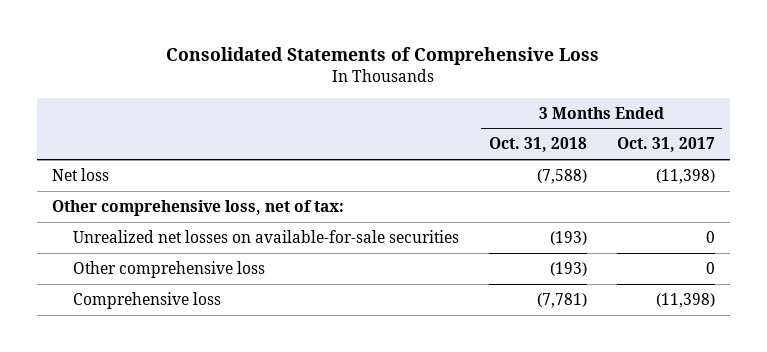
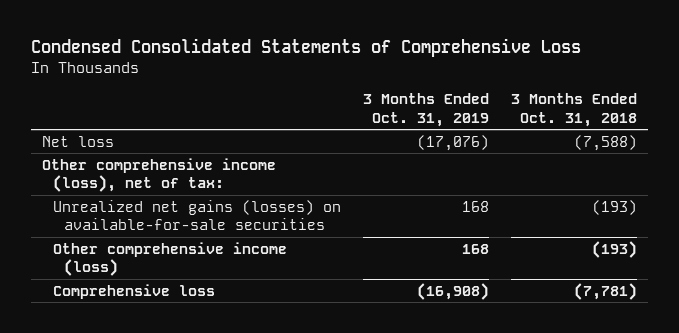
[166,47,600,66] Consolidated Statements of Comprehensive Loss -> [30,38,581,58] Condensed Consolidated Statements of Comprehensive Loss
[616,137,715,153] Oct. 31, 2017 -> none
none -> [362,93,489,128] 3 Months Ended Oct. 31, 2019
[52,199,345,216] Other comprehensive loss, net of tax: -> [41,157,276,193] Other comprehensive income (loss), net of tax:
[73,229,460,243] Unrealized net losses on available-for-sale securities -> [52,199,341,231] Unrealized net gains (losses) on available-for-sale securities
[73,260,266,278] Other comprehensive loss -> [52,241,287,277] Other comprehensive income (loss)

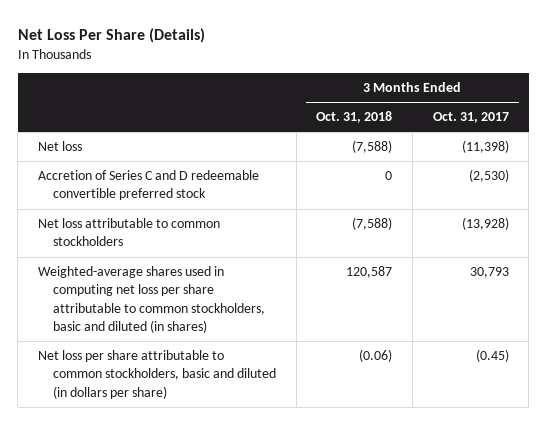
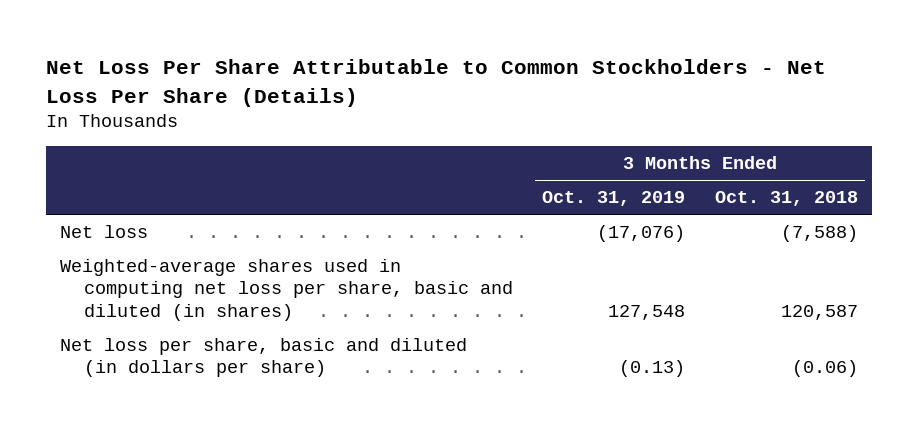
[17,27,205,43] Net Loss Per Share (Details) -> [45,59,826,107] Net Loss Per Share Attributable to Common Stockholders - Net Loss Per Share (Details)
[432,112,509,124] Oct. 31, 2017 -> none
none -> [542,191,686,207] Oct. 31, 2019
[37,170,259,201] Accretion of Series C and D redeemable convertible preferred stock -> none
[37,218,220,247] Net loss attributable to common stockholders -> none
[37,266,266,333] Weighted-average shares used in computing net loss per share attributable to common stockholders, basic and diluted (in shares) -> [60,259,513,321] Weighted-average shares used in computing net loss per share, basic and diluted (in shares)
[37,350,277,399] Net loss per share attributable to common stockholders, basic and diluted (in dollars per share) -> [60,338,468,378] Net loss per share, basic and diluted (in dollars per share)

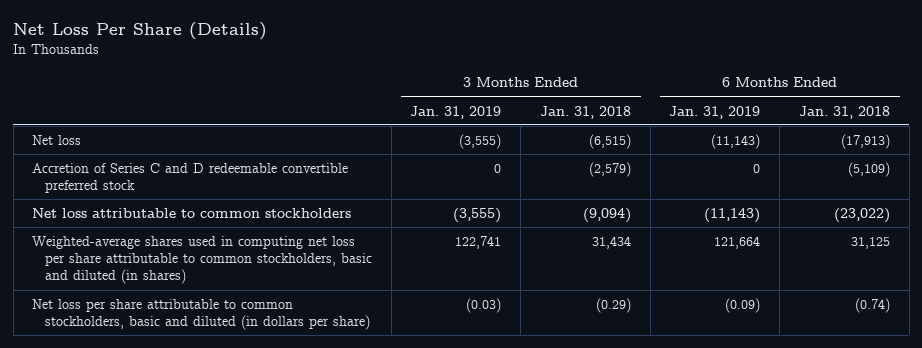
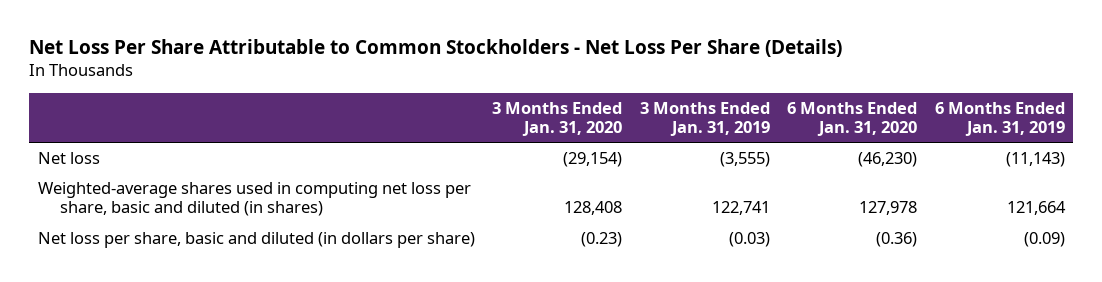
[13,22,268,41] Net Loss Per Share (Details) -> [28,39,842,58] Net Loss Per Share Attributable to Common Stockholders - Net Loss Per Share (Details)
[539,105,631,119] Jan. 31, 2018 -> none
[799,105,891,119] Jan. 31, 2018 -> none
none -> [492,101,623,137] 3 Months Ended Jan. 31, 2020
none -> [787,101,918,137] 6 Months Ended Jan. 31, 2020
[32,162,349,194] Accretion of Series C and D redeemable convertible preferred stock -> none
[32,207,352,218] Net loss attributable to common stockholders -> none
[32,235,372,285] Weighted-average shares used in computing net loss per share attributable to common stockholders, basic and diluted (in shares) -> [37,181,471,217] Weighted-average shares used in computing net loss per share, basic and diluted (in shares)
[32,298,370,331] Net loss per share attributable to common stockholders, basic and diluted (in dollars per share) -> [37,231,475,248] Net loss per share, basic and diluted (in dollars per share)

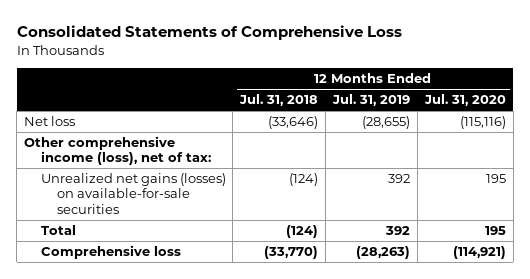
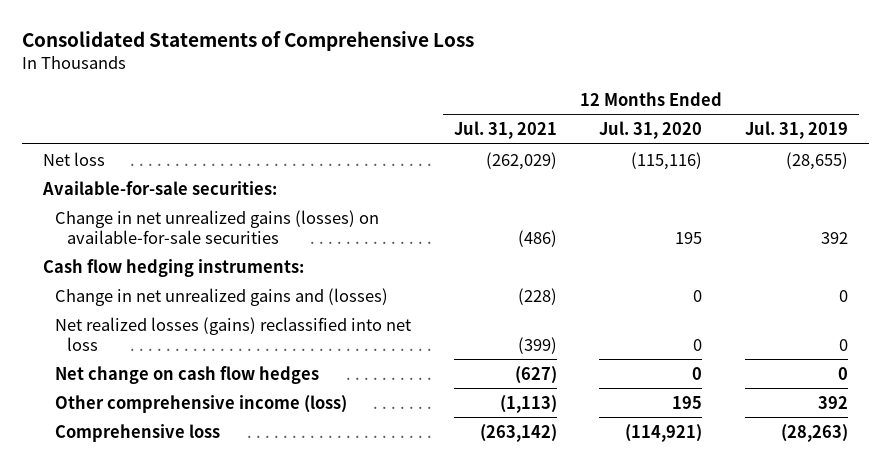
[239,94,319,107] Jul. 31, 2018 -> none
none -> [453,121,557,140] Jul. 31, 2021
[24,136,211,166] Other comprehensive income (loss), net of tax: -> [41,180,277,195] Available-for-sale securities:
[40,173,226,214] Unrealized net gains (losses) on available-for-sale securities -> [55,209,380,244] Change in net unrealized gains (losses) on available-for-sale securities
none -> [42,258,304,277] Cash flow hedging instruments:
none -> [55,287,389,306] Change in net unrealized gains and (losses)
none -> [55,316,412,351] Net realized losses (gains) reclassified into net loss
none -> [55,365,320,384] Net change on cash flow hedges
[40,225,76,236] Total -> [55,394,348,413] Other comprehensive income (loss)

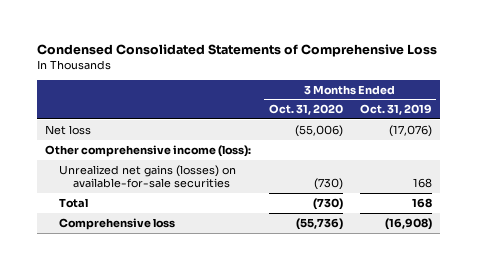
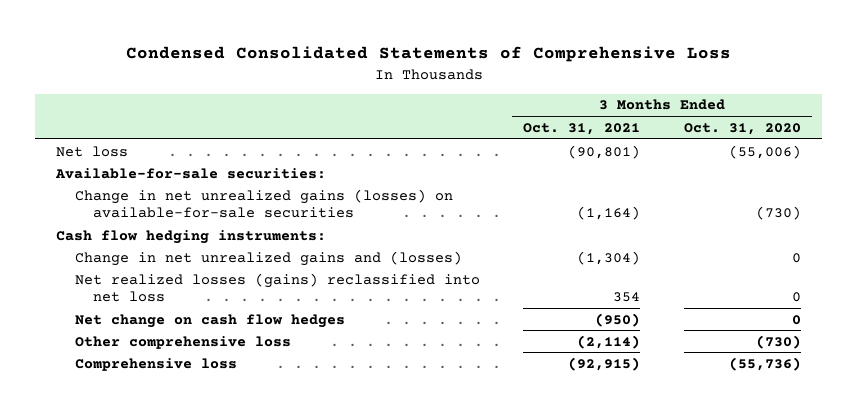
[359,104,432,116] Oct. 31, 2019 -> none
none -> [523,122,641,135] Oct. 31, 2021
[45,144,252,157] Other comprehensive income (loss): -> [55,167,327,179] Available-for-sale securities:
[59,164,237,189] Unrealized net gains (losses) on available-for-sale securities -> [74,188,453,219] Change in net unrealized gains (losses) on available-for-sale securities
none -> [56,229,327,244] Cash flow hedging instruments:
none -> [74,250,462,266] Change in net unrealized gains and (losses)
none -> [74,272,480,303] Net realized losses (gains) reclassified into net loss
none -> [74,313,345,328] Net change on cash flow hedges
[59,197,89,208] Total -> [74,335,291,349] Other comprehensive loss

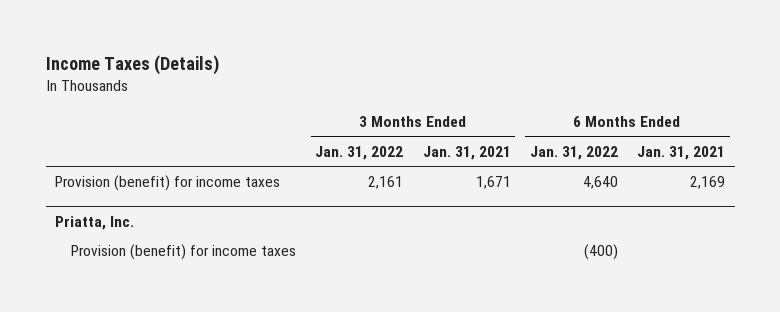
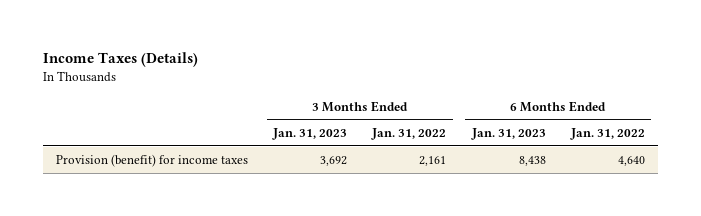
[422,145,511,160] Jan. 31, 2021 -> none
[637,145,726,160] Jan. 31, 2021 -> none
none -> [271,128,347,141] Jan. 31, 2023
none -> [470,128,546,141] Jan. 31, 2023
[55,216,135,231] Priatta, Inc. -> none
[71,244,297,261] Provision (benefit) for income taxes -> none

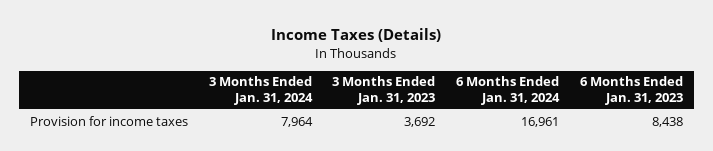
[371,128,447,141] Jan. 31, 2022 -> none
[569,128,645,141] Jan. 31, 2022 -> none
none -> [208,76,313,106] 3 Months Ended Jan. 31, 2024
none -> [456,76,561,106] 6 Months Ended Jan. 31, 2024
[55,154,248,168] Provision (benefit) for income taxes -> [29,115,188,126] Provision for income taxes

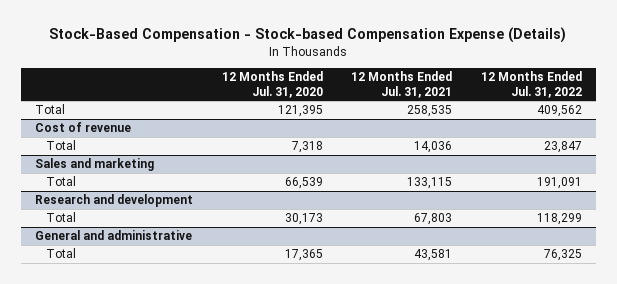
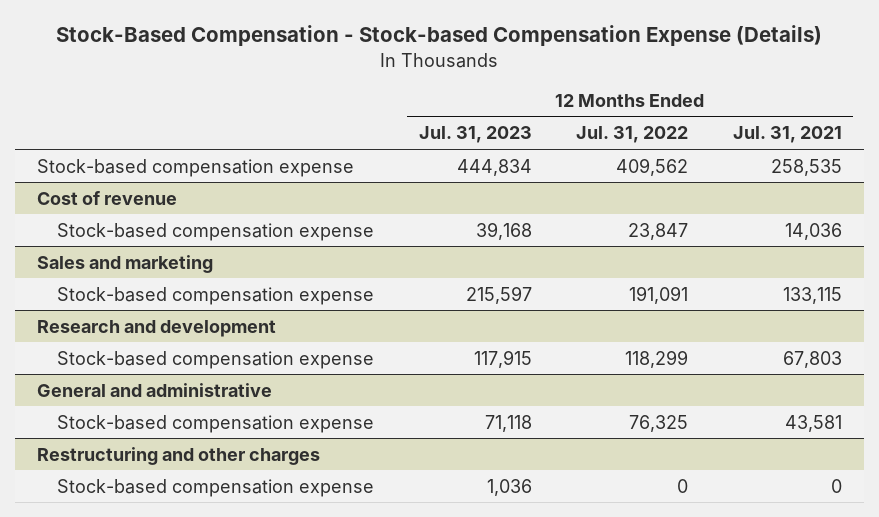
[221,71,323,98] 12 Months Ended Jul. 31, 2020 -> none
none -> [418,126,532,144] Jul. 31, 2023
[34,104,65,115] Total -> [37,158,355,177] Stock-based compensation expense
[46,140,77,151] Total -> [57,222,375,241] Stock-based compensation expense
[46,176,77,187] Total -> [57,286,375,305] Stock-based compensation expense
[46,212,77,223] Total -> [57,350,375,369] Stock-based compensation expense
[46,248,77,259] Total -> [57,414,375,433] Stock-based compensation expense
none -> [37,446,321,465] Restructuring and other charges
none -> [57,478,375,497] Stock-based compensation expense

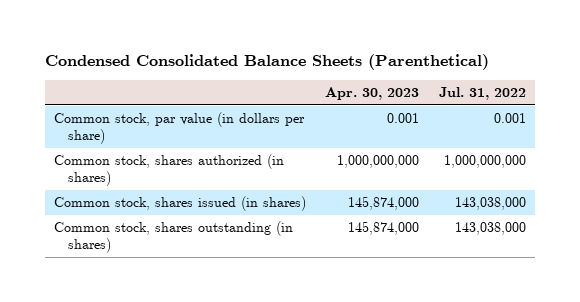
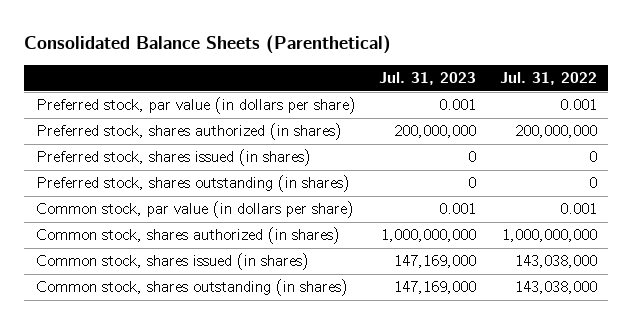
[44,53,489,70] Condensed Consolidated Balance Sheets (Parenthetical) -> [24,34,392,54] Consolidated Balance Sheets (Parenthetical)
[325,87,420,101] Apr. 30, 2023 -> none
none -> [379,72,477,86] Jul. 31, 2023
none -> [35,97,356,115] Preferred stock, par value (in dollars per share)
none -> [35,123,342,141] Preferred stock, shares authorized (in shares)
none -> [35,149,311,167] Preferred stock, shares issued (in shares)
none -> [35,175,350,193] Preferred stock, shares outstanding (in shares)

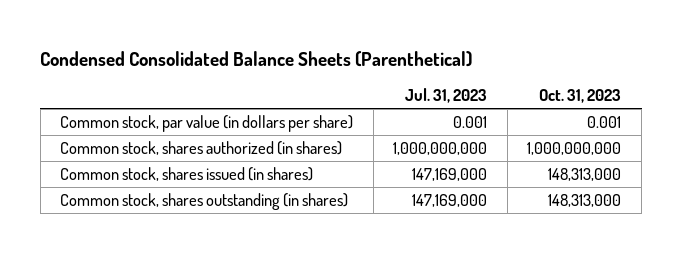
[24,34,392,54] Consolidated Balance Sheets (Parenthetical) -> [40,50,473,67] Condensed Consolidated Balance Sheets (Parenthetical)
[499,72,597,86] Jul. 31, 2022 -> none
none -> [539,89,622,104] Oct. 31, 2023
[35,97,356,115] Preferred stock, par value (in dollars per share) -> none
[35,123,342,141] Preferred stock, shares authorized (in shares) -> none
[35,149,311,167] Preferred stock, shares issued (in shares) -> none
[35,175,350,193] Preferred stock, shares outstanding (in shares) -> none

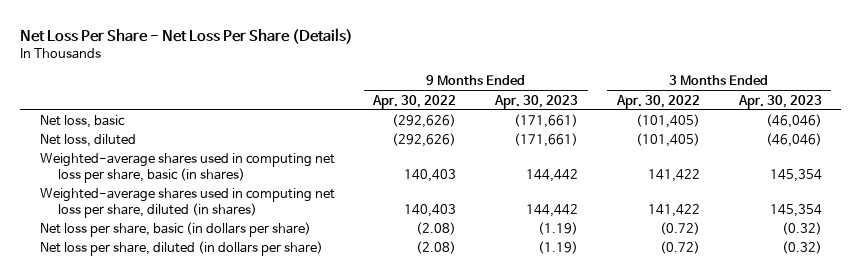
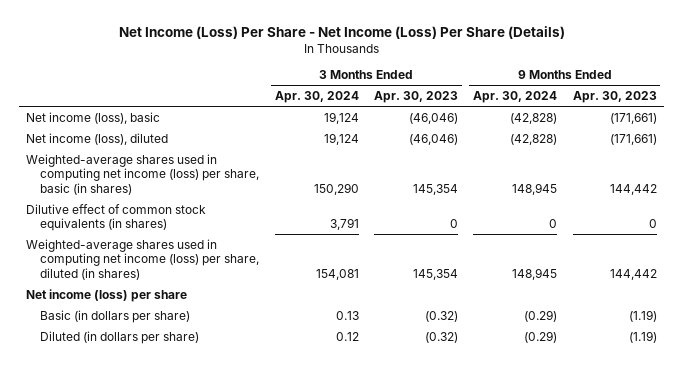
[20,27,354,44] Net Loss Per Share - Net Loss Per Share (Details) -> [118,26,565,40] Net Income (Loss) Per Share - Net Income (Loss) Per Share (Details)
[372,94,457,109] Apr. 30, 2022 -> none
[615,94,700,109] Apr. 30, 2022 -> none
none -> [274,91,359,104] Apr. 30, 2024
none -> [473,91,558,104] Apr. 30, 2024
[39,115,125,129] Net loss, basic -> [26,111,161,124] Net income (loss), basic
[39,134,136,148] Net loss, diluted -> [26,132,169,145] Net income (loss), diluted
[39,153,335,183] Weighted-average shares used in computing net loss per share, basic (in shares) -> [26,153,260,196] Weighted-average shares used in computing net income (loss) per share, basic (in shares)
none -> [26,203,207,232] Dilutive effect of common stock equivalents (in shares)
[39,188,335,218] Weighted-average shares used in computing net loss per share, diluted (in shares) -> [26,238,260,281] Weighted-average shares used in computing net income (loss) per share, diluted (in shares)
none -> [26,288,188,302] Net income (loss) per share
[39,222,311,238] Net loss per share, basic (in dollars per share) -> [40,309,191,323] Basic (in dollars per share)
[39,241,323,257] Net loss per share, diluted (in dollars per share) -> [40,330,200,344] Diluted (in dollars per share)

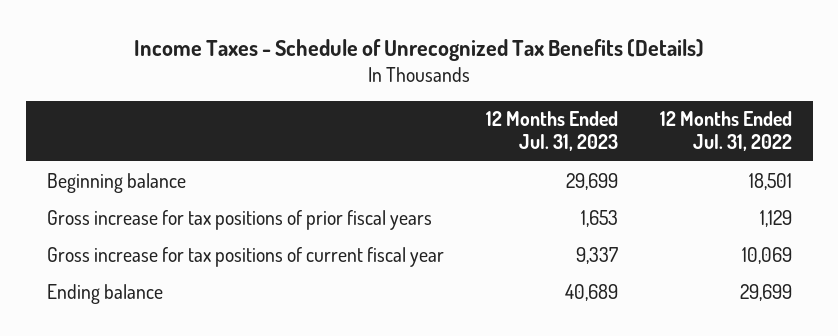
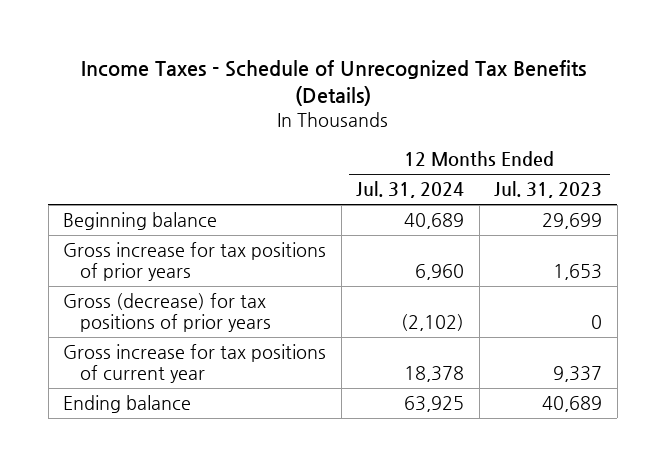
[659,111,792,152] 12 Months Ended Jul. 31, 2022 -> none
none -> [356,181,465,199] Jul. 31, 2024
[46,209,432,230] Gross increase for tax positions of prior fiscal years -> [63,242,327,282] Gross increase for tax positions of prior years
none -> [63,293,271,333] Gross (decrease) for tax positions of prior years
[46,246,444,267] Gross increase for tax positions of current fiscal year -> [63,344,327,384] Gross increase for tax positions of current year

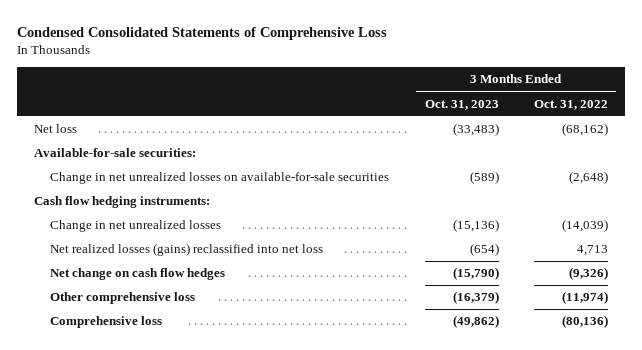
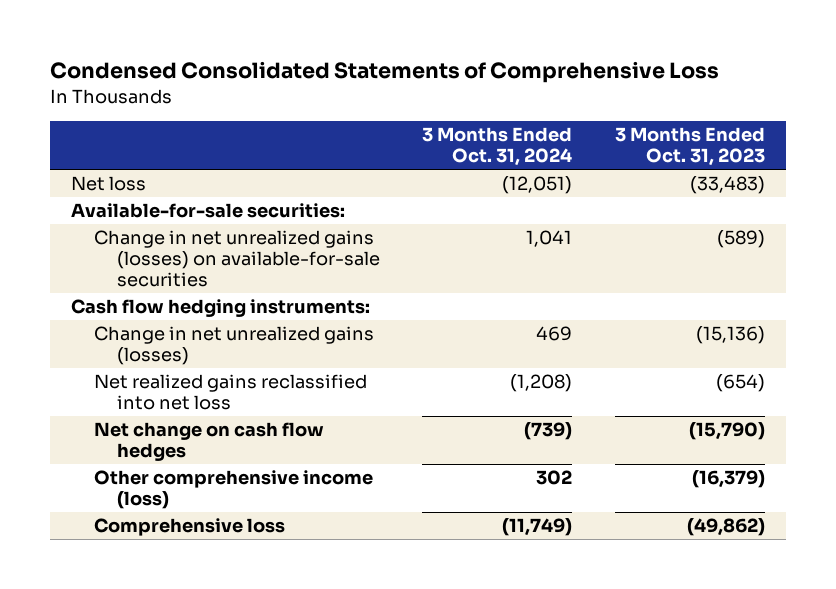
[533,99,608,110] Oct. 31, 2022 -> none
none -> [422,127,573,167] 3 Months Ended Oct. 31, 2024
[50,172,390,185] Change in net unrealized losses on available-for-sale securities -> [94,230,380,287] Change in net unrealized gains (losses) on available-for-sale securities
[50,220,222,233] Change in net unrealized losses -> [94,326,375,366] Change in net unrealized gains (losses)
[50,243,324,257] Net realized losses (gains) reclassified into net loss -> [94,374,368,411] Net realized gains reclassified into net loss
[50,292,196,305] Other comprehensive loss -> [94,470,374,510] Other comprehensive income (loss)

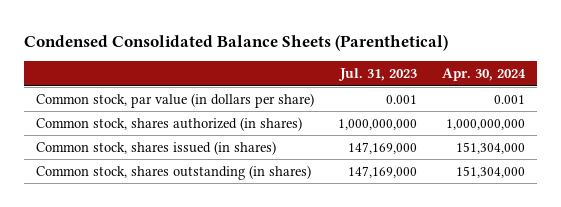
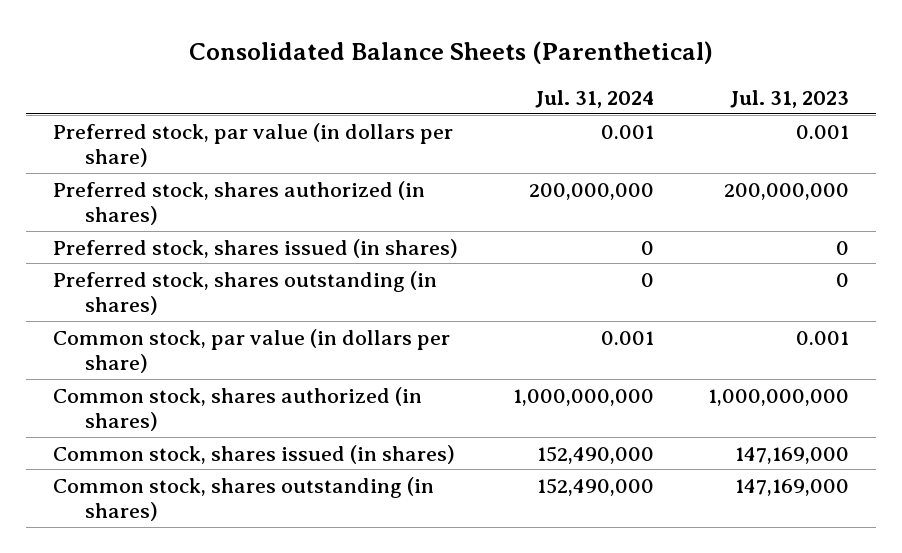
[23,34,448,51] Condensed Consolidated Balance Sheets (Parenthetical) -> [189,40,714,64] Consolidated Balance Sheets (Parenthetical)
[441,68,526,82] Apr. 30, 2024 -> none
none -> [534,89,654,108] Jul. 31, 2024
none -> [53,122,454,168] Preferred stock, par value (in dollars per share)
none -> [53,180,426,226] Preferred stock, shares authorized (in shares)
none -> [53,238,459,258] Preferred stock, shares issued (in shares)
none -> [53,270,438,316] Preferred stock, shares outstanding (in shares)

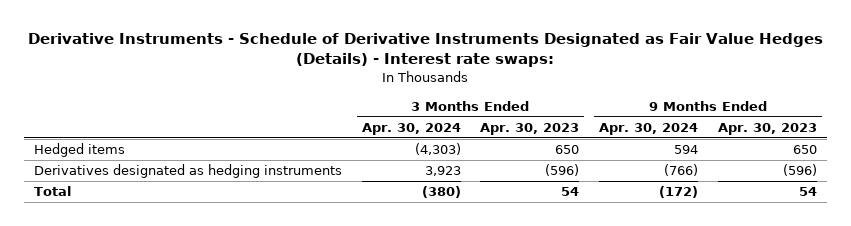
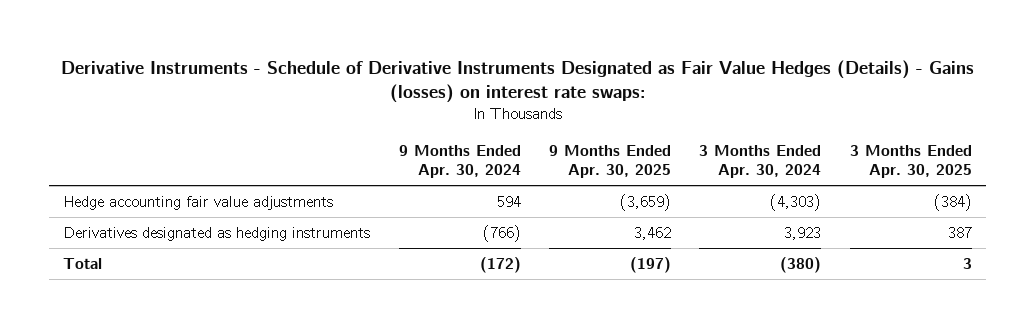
[28,33,824,68] Derivative Instruments - Schedule of Derivative Instruments Designated as Fair Value Hedges (Details) - Interest rate swaps: -> [60,59,974,103] Derivative Instruments - Schedule of Derivative Instruments Designated as Fair Value Hedges (Details) - Gains (losses) on interest rate swaps:
[480,122,580,135] Apr. 30, 2023 -> none
[718,122,818,135] Apr. 30, 2023 -> none
none -> [549,144,672,179] 9 Months Ended Apr. 30, 2025
none -> [849,144,972,179] 3 Months Ended Apr. 30, 2025
[33,143,125,158] Hedged items -> [63,195,334,210] Hedge accounting fair value adjustments

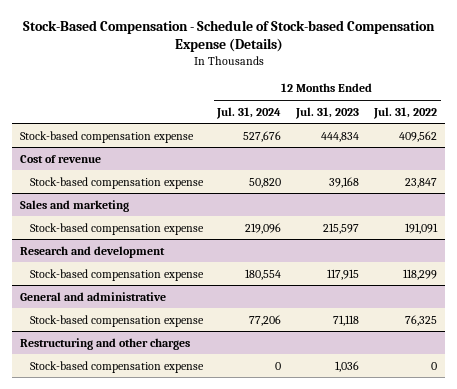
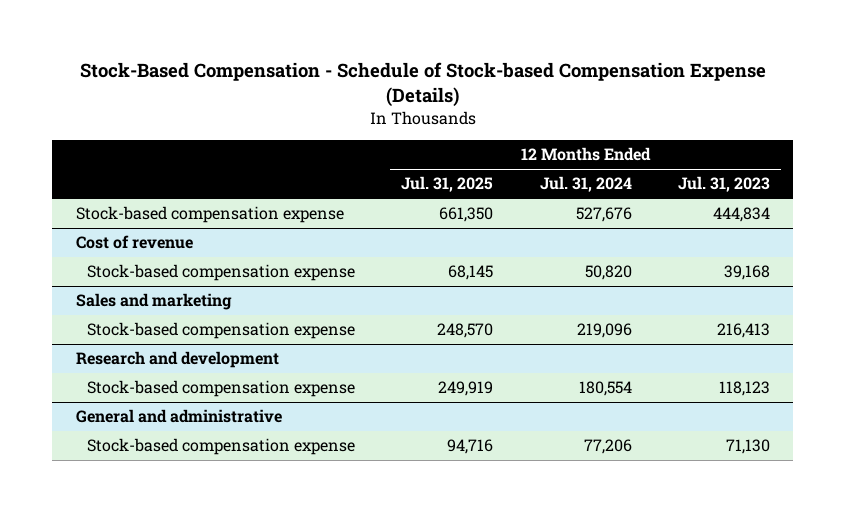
[373,106,438,119] Jul. 31, 2022 -> none
none -> [401,176,494,193] Jul. 31, 2025
[323,222,360,234] 215,597 -> [716,323,770,339] 216,413
[327,268,360,280] 117,915 -> [718,381,770,397] 118,123
[19,337,190,350] Restructuring and other charges -> none
[29,360,204,373] Stock-based compensation expense -> none
[333,314,360,326] 71,118 -> [725,439,770,455] 71,130

